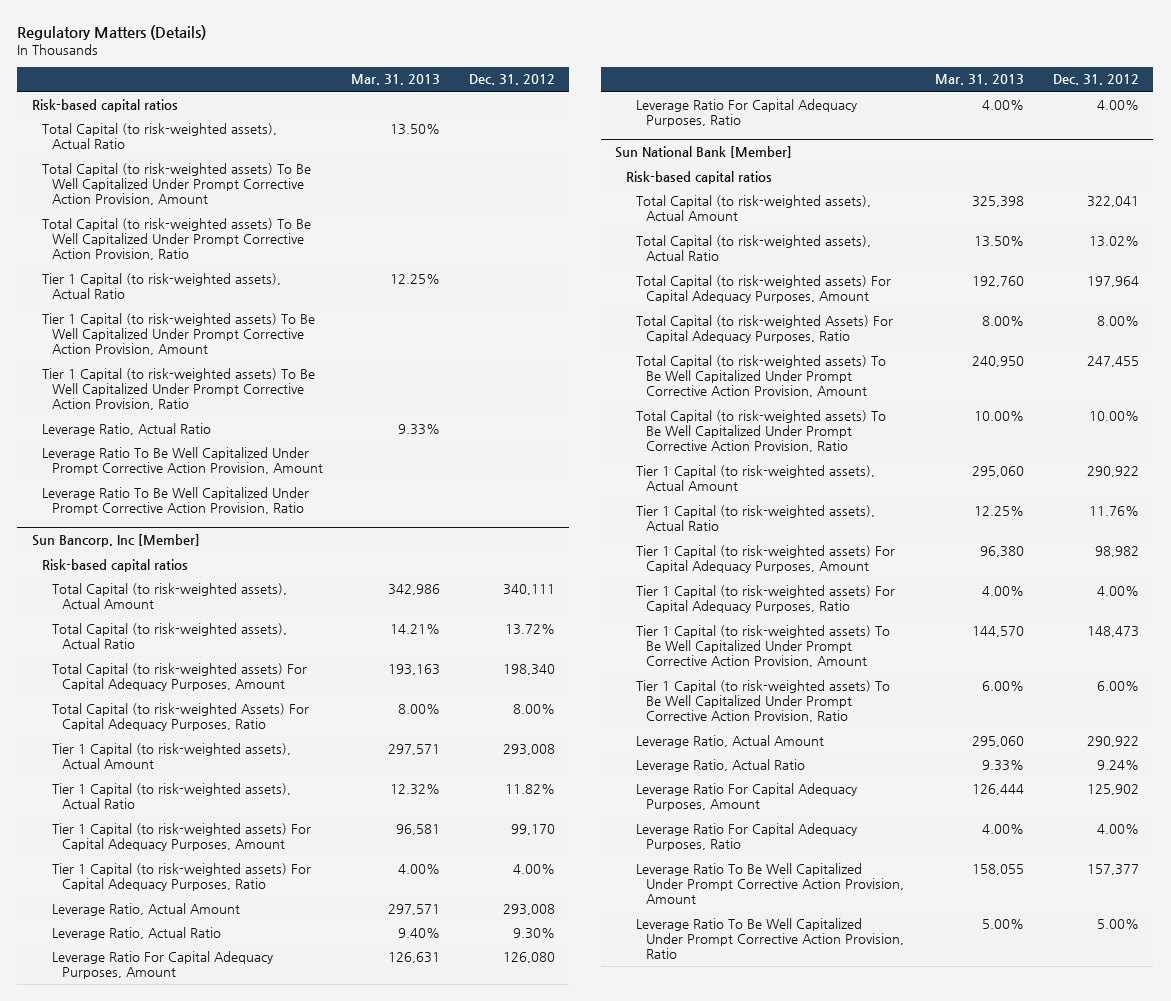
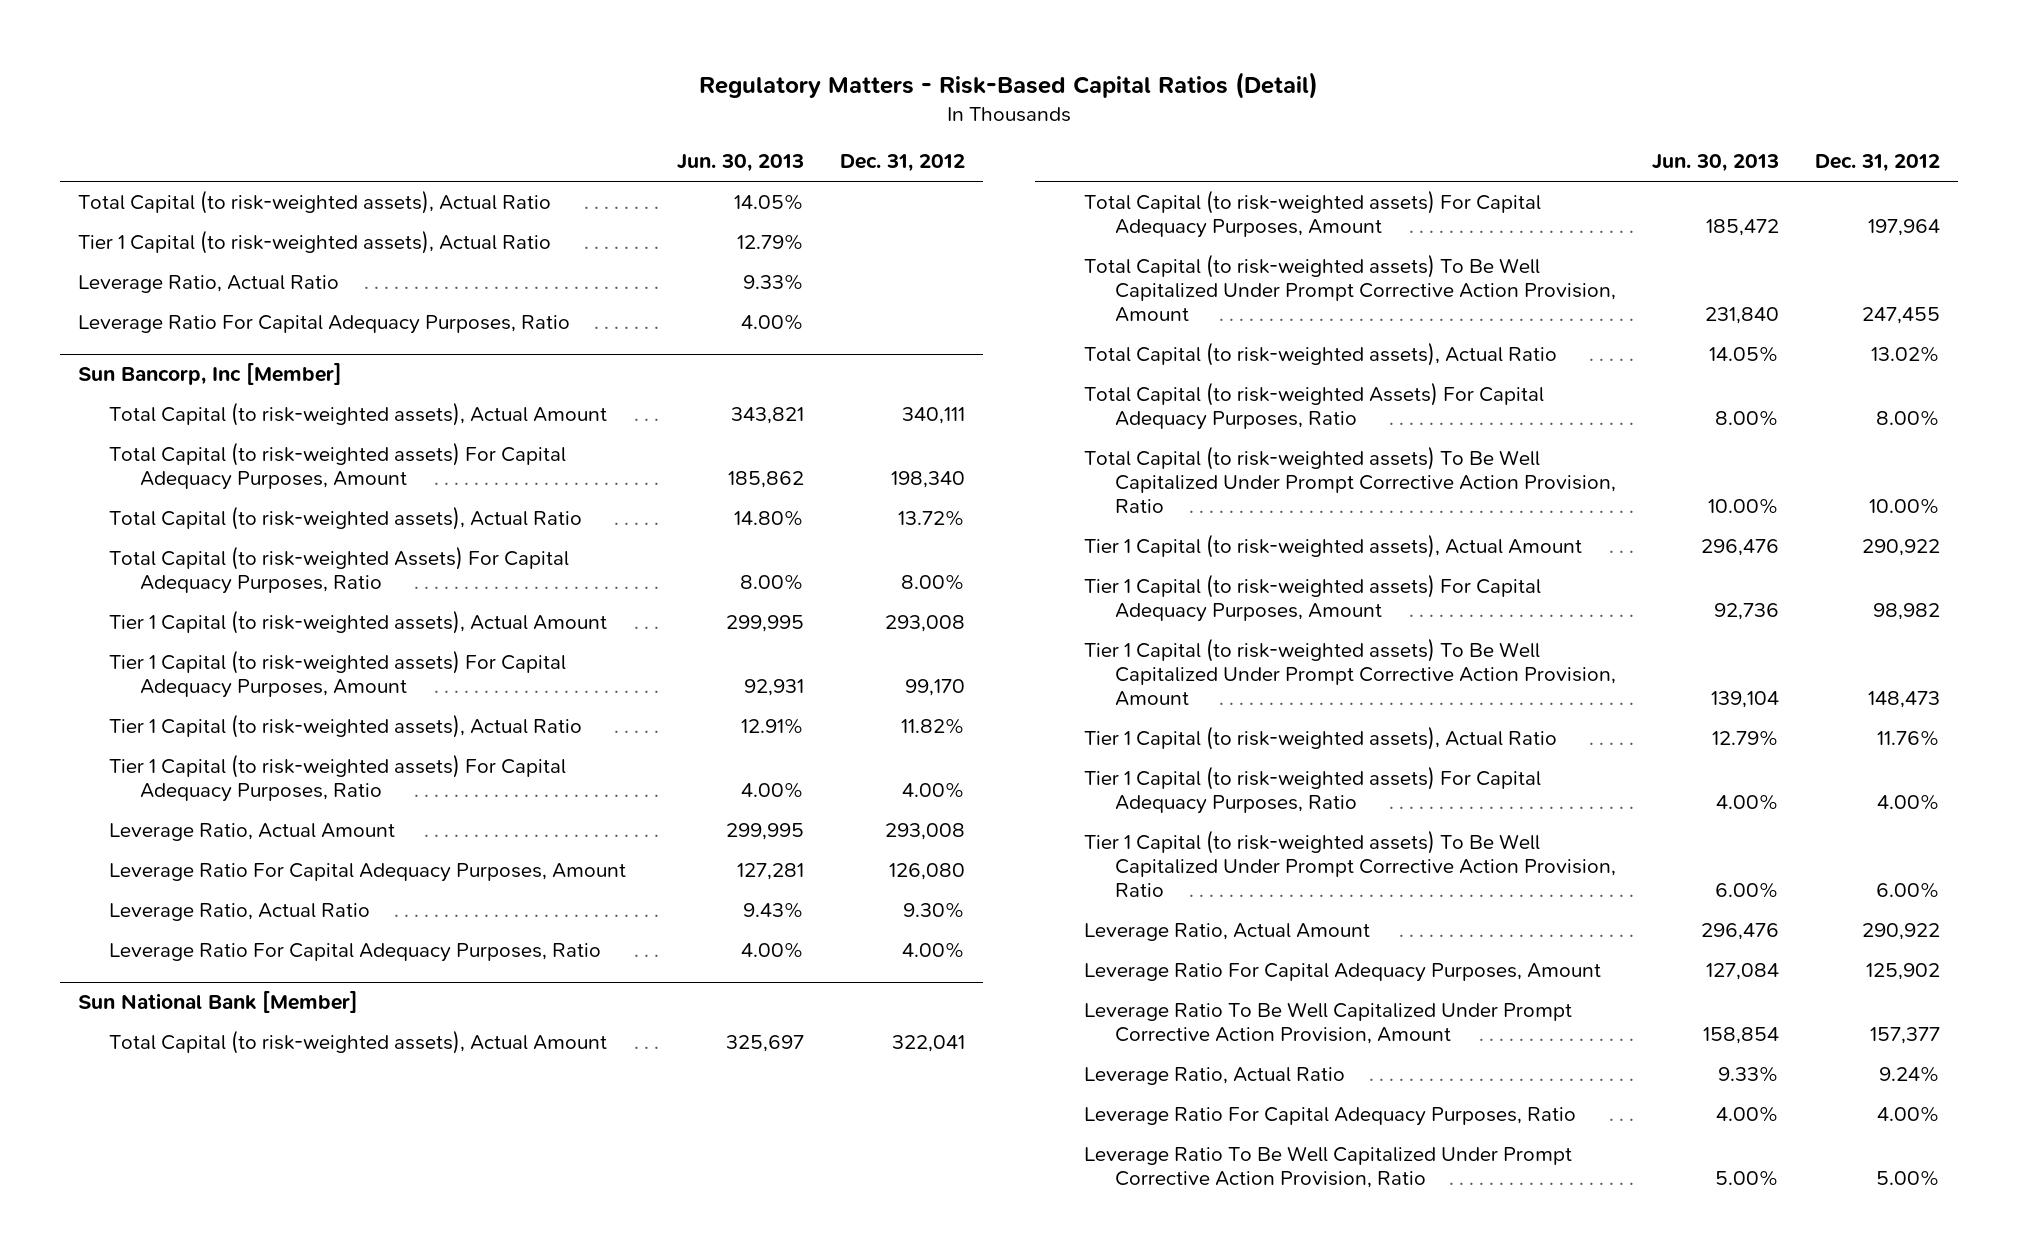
[17,24,207,40] Regulatory Matters (Details) -> [699,71,1319,99] Regulatory Matters - Risk-Based Capital Ratios (Detail)
[351,74,441,86] Mar. 31, 2013 -> none
none -> [677,154,805,173] Jun. 30, 2013
[31,98,178,112] Risk-based capital ratios -> none
[41,162,311,205] Total Capital (to risk-weighted assets) To Be Well Capitalized Under Prompt Corrective Action Provision, Amount -> none
[41,217,311,260] Total Capital (to risk-weighted assets) To Be Well Capitalized Under Prompt Corrective Action Provision, Ratio -> none
[41,312,315,355] Tier 1 Capital (to risk-weighted assets) To Be Well Capitalized Under Prompt Corrective Action Provision, Amount -> none
[41,367,315,410] Tier 1 Capital (to risk-weighted assets) To Be Well Capitalized Under Prompt Corrective Action Provision, Ratio -> none
[41,446,323,475] Leverage Ratio To Be Well Capitalized Under Prompt Corrective Action Provision, Amount -> none
[41,486,309,515] Leverage Ratio To Be Well Capitalized Under Prompt Corrective Action Provision, Ratio -> none
none -> [78,315,571,335] Leverage Ratio For Capital Adequacy Purposes, Ratio
[41,558,188,572] Risk-based capital ratios -> none
[51,622,287,649] Total Capital (to risk-weighted assets), Actual Ratio -> [109,506,583,531] Total Capital (to risk-weighted assets), Actual Ratio
[51,782,291,809] Tier 1 Capital (to risk-weighted assets), Actual Ratio -> [109,714,583,739] Tier 1 Capital (to risk-weighted assets), Actual Ratio
[51,926,221,940] Leverage Ratio, Actual Ratio -> [109,903,371,922] Leverage Ratio, Actual Ratio
[625,170,772,184] Risk-based capital ratios -> none
[635,234,871,261] Total Capital (to risk-weighted assets), Actual Ratio -> [1083,342,1557,367] Total Capital (to risk-weighted assets), Actual Ratio
[635,314,893,343] Total Capital (to risk-weighted Assets) For Capital Adequacy Purposes, Ratio -> [1083,382,1544,431] Total Capital (to risk-weighted Assets) For Capital Adequacy Purposes, Ratio
[635,504,875,531] Tier 1 Capital (to risk-weighted assets), Actual Ratio -> [1083,726,1557,751] Tier 1 Capital (to risk-weighted assets), Actual Ratio
[635,584,895,613] Tier 1 Capital (to risk-weighted assets) For Capital Adequacy Purposes, Ratio -> [1083,766,1541,815] Tier 1 Capital (to risk-weighted assets) For Capital Adequacy Purposes, Ratio
[635,758,805,772] Leverage Ratio, Actual Ratio -> [1083,1067,1345,1086] Leverage Ratio, Actual Ratio
[635,822,857,851] Leverage Ratio For Capital Adequacy Purposes, Ratio -> [1083,1107,1576,1127] Leverage Ratio For Capital Adequacy Purposes, Ratio

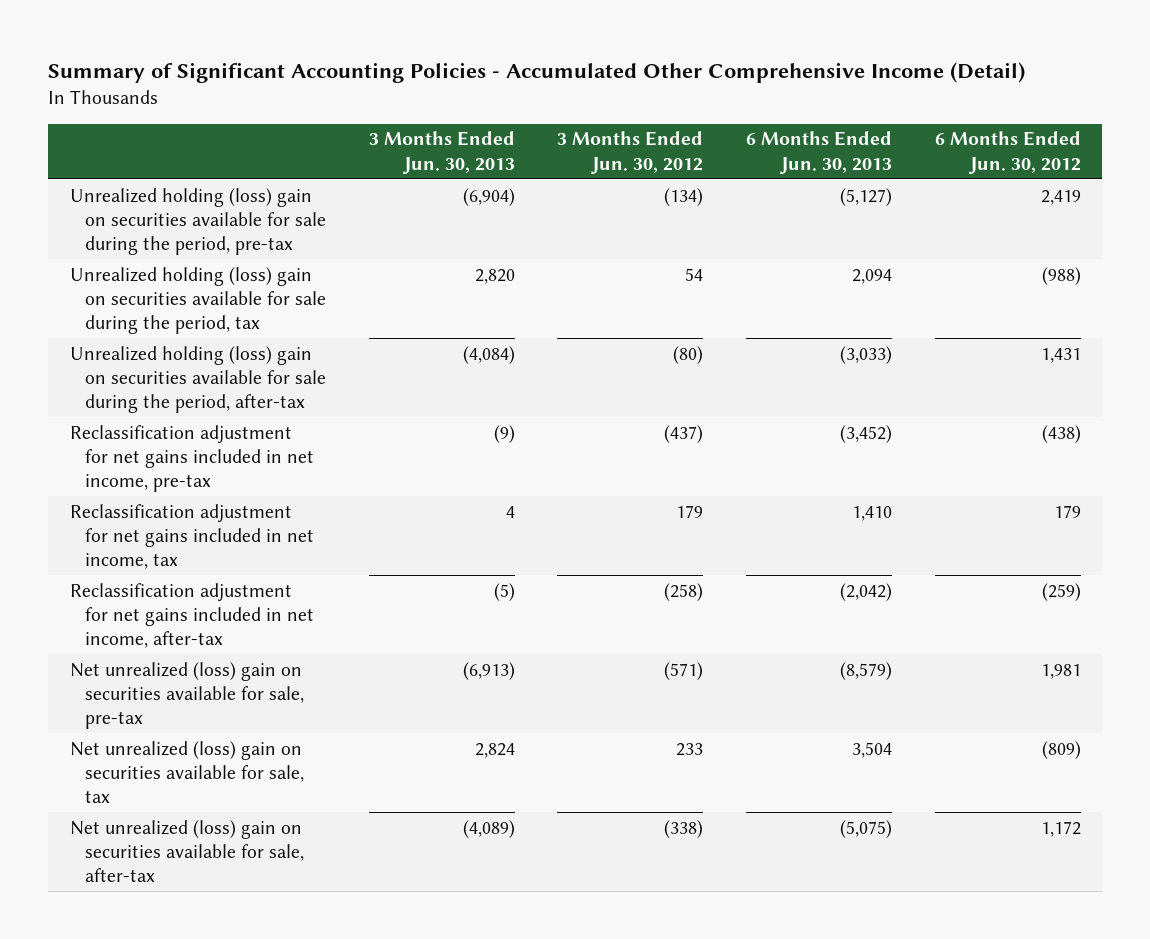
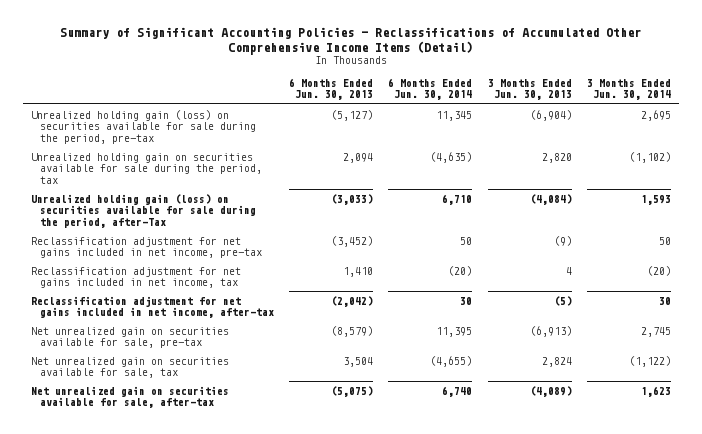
[48,62,1026,84] Summary of Significant Accounting Policies - Accumulated Other Comprehensive Income (Detail) -> [59,27,641,55] Summary of Significant Accounting Policies - Reclassifications of Accumulated Other Comprehensive Income Items (Detail)
[557,131,704,174] 3 Months Ended Jun. 30, 2012 -> none
[934,131,1081,174] 6 Months Ended Jun. 30, 2012 -> none
none -> [388,77,473,101] 6 Months Ended Jun. 30, 2014
none -> [587,78,672,101] 3 Months Ended Jun. 30, 2014
[69,187,327,256] Unrealized holding (loss) gain on securities available for sale during the period, pre-tax -> [30,109,256,144] Unrealized holding gain (loss) on securities available for sale during the period, pre-tax
[69,266,327,335] Unrealized holding (loss) gain on securities available for sale during the period, tax -> [30,152,262,184] Unrealized holding gain on securities available for sale during the period, tax
[69,345,327,414] Unrealized holding (loss) gain on securities available for sale during the period, after-tax -> [30,193,256,228] Unrealized holding gain (loss) on securities available for sale during the period, after-Tax
[69,661,305,730] Net unrealized (loss) gain on securities available for sale, pre-tax -> [30,326,229,349] Net unrealized gain on securities available for sale, pre-tax
[69,740,305,804] Net unrealized (loss) gain on securities available for sale, tax -> [30,356,229,379] Net unrealized gain on securities available for sale, tax
[69,819,305,883] Net unrealized (loss) gain on securities available for sale, after-tax -> [30,385,229,409] Net unrealized gain on securities available for sale, after-tax

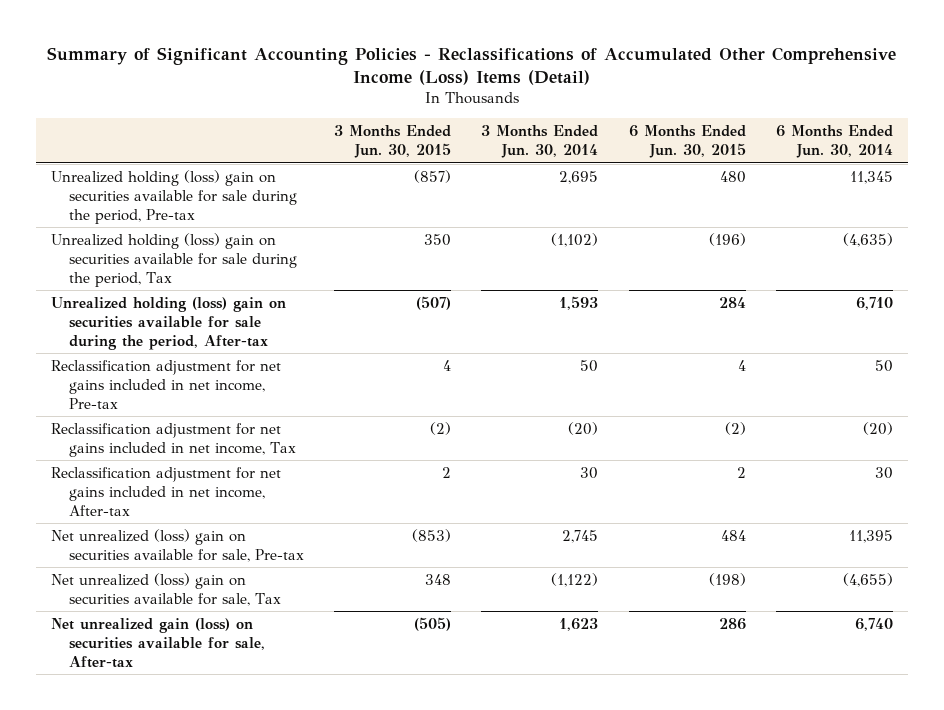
[59,27,641,55] Summary of Significant Accounting Policies - Reclassifications of Accumulated Other Comprehensive Income Items (Detail) -> [46,46,896,86] Summary of Significant Accounting Policies - Reclassifications of Accumulated Other Comprehensive Income (Loss) Items (Detail)
[289,77,374,101] 6 Months Ended Jun. 30, 2013 -> none
[487,78,572,101] 3 Months Ended Jun. 30, 2013 -> none
none -> [334,125,452,159] 3 Months Ended Jun. 30, 2015
none -> [628,125,746,159] 6 Months Ended Jun. 30, 2015
[30,109,256,144] Unrealized holding gain (loss) on securities available for sale during the period, pre-tax -> [51,169,298,224] Unrealized holding (loss) gain on securities available for sale during the period, Pre-tax
[30,152,262,184] Unrealized holding gain on securities available for sale during the period, tax -> [51,232,298,287] Unrealized holding (loss) gain on securities available for sale during the period, Tax
[30,193,256,228] Unrealized holding gain (loss) on securities available for sale during the period, after-Tax -> [51,296,287,350] Unrealized holding (loss) gain on securities available for sale during the period, After-tax
[30,236,262,259] Reclassification adjustment for net gains included in net income, pre-tax -> [51,359,282,409] Reclassification adjustment for net gains included in net income, Pre-tax
[30,266,241,289] Reclassification adjustment for net gains included in net income, tax -> [51,422,297,457] Reclassification adjustment for net gains included in net income, Tax
[30,295,274,319] Reclassification adjustment for net gains included in net income, after-tax -> [51,466,282,516] Reclassification adjustment for net gains included in net income, After-tax
[30,326,229,349] Net unrealized gain on securities available for sale, pre-tax -> [51,528,305,562] Net unrealized (loss) gain on securities available for sale, Pre-tax
[30,356,229,379] Net unrealized gain on securities available for sale, tax -> [51,572,282,606] Net unrealized (loss) gain on securities available for sale, Tax
[30,385,229,409] Net unrealized gain on securities available for sale, after-tax -> [51,617,266,668] Net unrealized gain (loss) on securities available for sale, After-tax

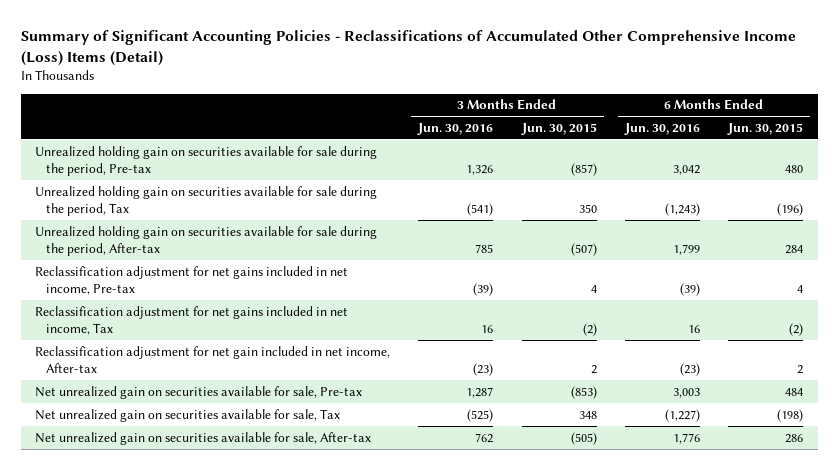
[481,125,599,159] 3 Months Ended Jun. 30, 2014 -> none
[775,125,893,159] 6 Months Ended Jun. 30, 2014 -> none
none -> [417,122,494,135] Jun. 30, 2016
none -> [623,122,700,135] Jun. 30, 2016
[51,169,298,224] Unrealized holding (loss) gain on securities available for sale during the period, Pre-tax -> [34,145,377,177] Unrealized holding gain on securities available for sale during the period, Pre-tax
[51,232,298,287] Unrealized holding (loss) gain on securities available for sale during the period, Tax -> [34,185,377,217] Unrealized holding gain on securities available for sale during the period, Tax
[51,296,287,350] Unrealized holding (loss) gain on securities available for sale during the period, After-tax -> [34,225,377,257] Unrealized holding gain on securities available for sale during the period, After-tax
[51,466,282,516] Reclassification adjustment for net gains included in net income, After-tax -> [34,345,390,374] Reclassification adjustment for net gain included in net income, After-tax
[51,528,305,562] Net unrealized (loss) gain on securities available for sale, Pre-tax -> [34,385,362,399] Net unrealized gain on securities available for sale, Pre-tax
[51,572,282,606] Net unrealized (loss) gain on securities available for sale, Tax -> [34,408,340,422] Net unrealized gain on securities available for sale, Tax
[51,617,266,668] Net unrealized gain (loss) on securities available for sale, After-tax -> [34,431,371,445] Net unrealized gain on securities available for sale, After-tax

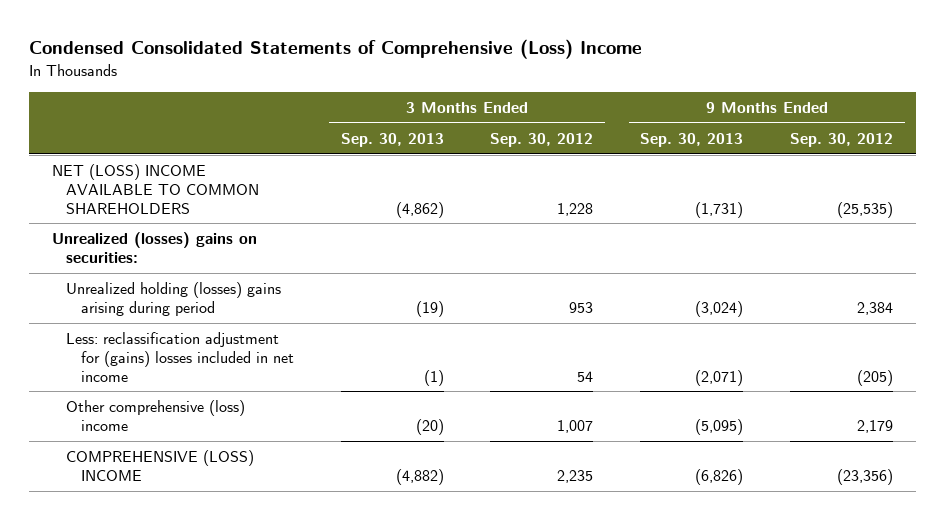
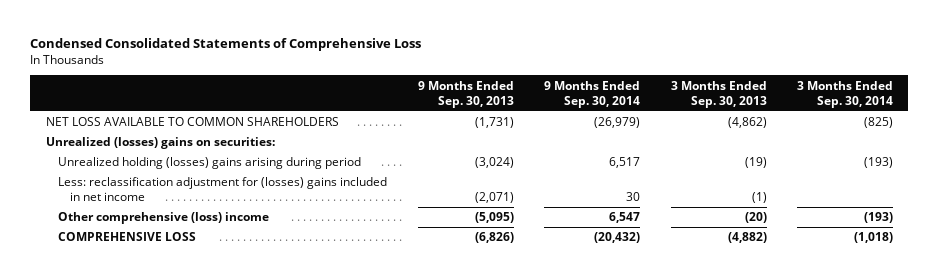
[28,38,642,59] Condensed Consolidated Statements of Comprehensive (Loss) Income -> [30,38,422,52] Condensed Consolidated Statements of Comprehensive Loss
[490,132,594,147] Sep. 30, 2012 -> none
[790,132,894,147] Sep. 30, 2012 -> none
none -> [544,80,641,108] 9 Months Ended Sep. 30, 2014
none -> [797,80,894,108] 3 Months Ended Sep. 30, 2014
[52,164,260,214] NET (LOSS) INCOME AVAILABLE TO COMMON SHAREHOLDERS -> [45,117,339,127] NET LOSS AVAILABLE TO COMMON SHAREHOLDERS
[66,332,294,382] Less: reclassification adjustment for (gains) losses included in net income -> [58,177,388,202] Less: reclassification adjustment for (losses) gains included in net income
[66,450,255,481] COMPREHENSIVE (LOSS) INCOME -> [58,232,197,242] COMPREHENSIVE LOSS

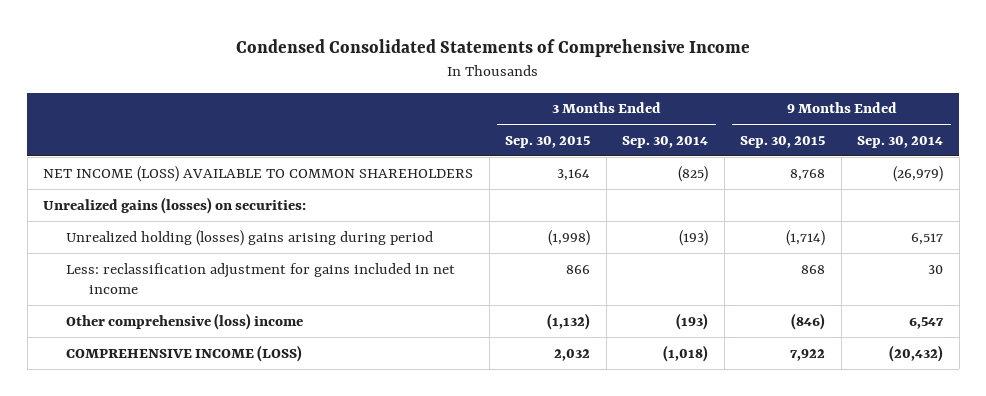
[30,38,422,52] Condensed Consolidated Statements of Comprehensive Loss -> [236,39,751,58] Condensed Consolidated Statements of Comprehensive Income
[417,80,514,108] 9 Months Ended Sep. 30, 2013 -> none
[670,80,767,108] 3 Months Ended Sep. 30, 2013 -> none
none -> [505,135,591,148] Sep. 30, 2015
none -> [740,135,826,148] Sep. 30, 2015
[45,117,339,127] NET LOSS AVAILABLE TO COMMON SHAREHOLDERS -> [43,165,474,182] NET INCOME (LOSS) AVAILABLE TO COMMON SHAREHOLDERS
[45,137,275,150] Unrealized (losses) gains on securities: -> [43,196,307,214] Unrealized gains (losses) on securities:
[58,177,388,202] Less: reclassification adjustment for (losses) gains included in net income -> [66,262,456,295] Less: reclassification adjustment for gains included in net income
[58,232,197,242] COMPREHENSIVE LOSS -> [66,344,303,362] COMPREHENSIVE INCOME (LOSS)

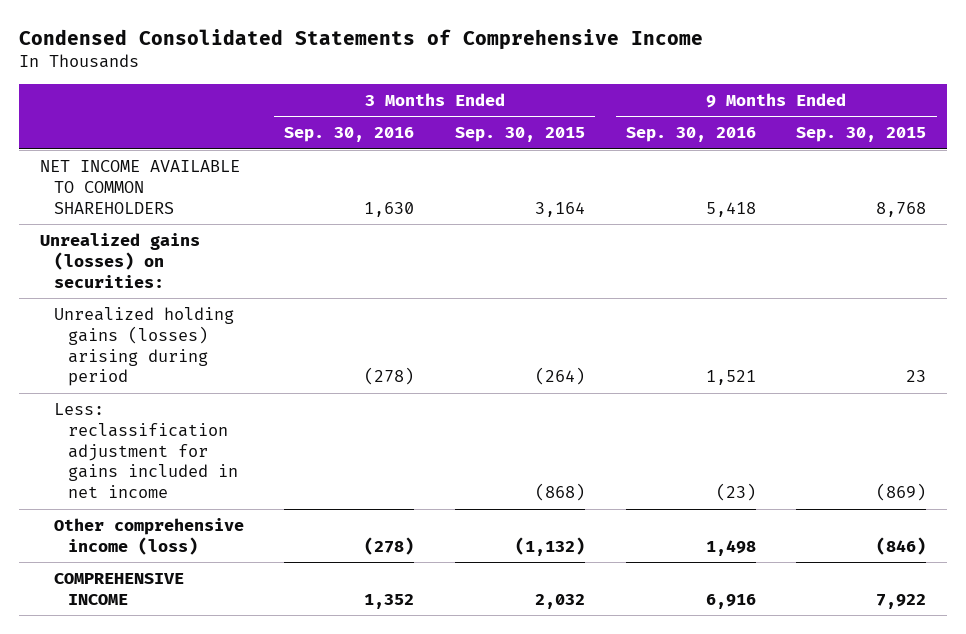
[622,135,709,148] Sep. 30, 2014 -> none
[857,135,944,148] Sep. 30, 2014 -> none
none -> [284,127,415,143] Sep. 30, 2016
none -> [625,127,756,143] Sep. 30, 2016
[43,165,474,182] NET INCOME (LOSS) AVAILABLE TO COMMON SHAREHOLDERS -> [39,160,240,214] NET INCOME AVAILABLE TO COMMON SHAREHOLDERS
[66,229,434,246] Unrealized holding (losses) gains arising during period -> [53,307,234,387] Unrealized holding gains (losses) arising during period
[548,229,591,246] (1,998) -> [535,367,586,386] (264)
[786,229,826,246] (1,714) -> [906,370,927,383] 23
[566,264,591,274] 866 -> [535,483,586,502] (868)
[801,264,826,274] 868 -> [876,483,927,502] (869)
[66,312,304,330] Other comprehensive (loss) income -> [53,518,244,555] Other comprehensive income (loss)
[66,344,303,362] COMPREHENSIVE INCOME (LOSS) -> [53,573,184,605] COMPREHENSIVE INCOME

